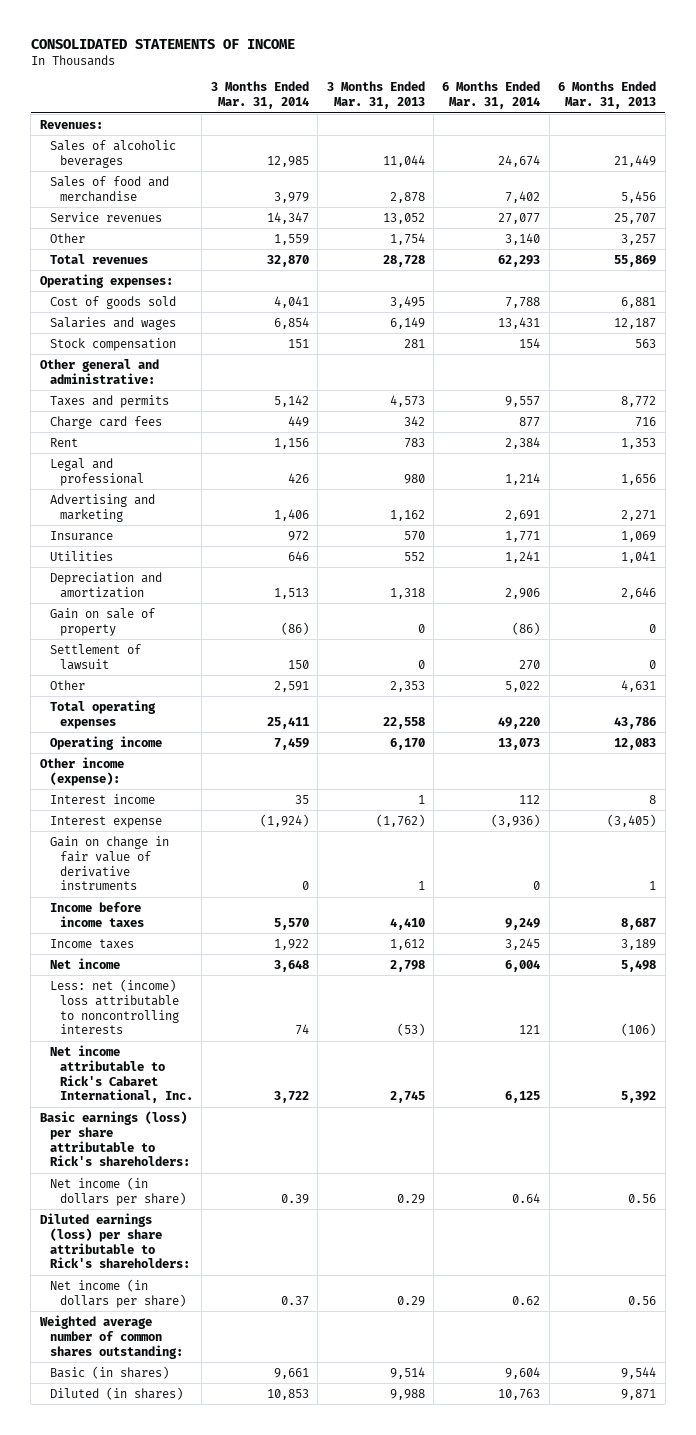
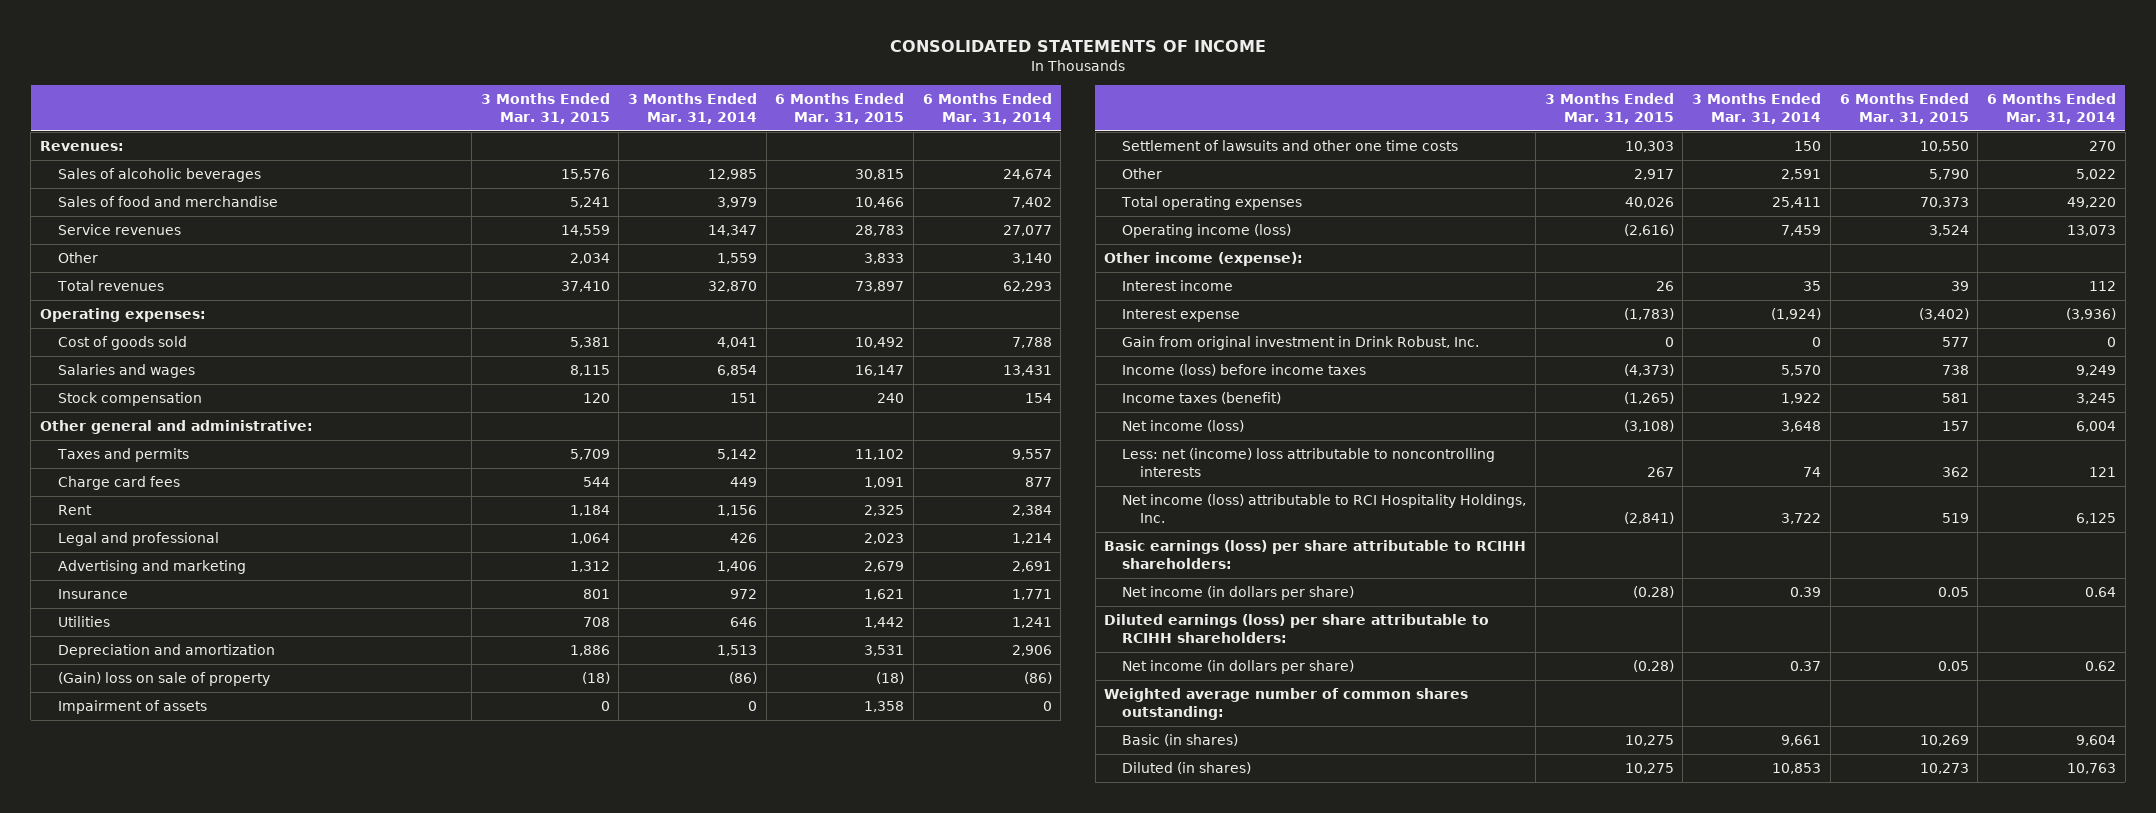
[326,81,425,110] 3 Months Ended Mar. 31, 2013 -> none
[558,81,657,110] 6 Months Ended Mar. 31, 2013 -> none
none -> [480,92,610,124] 3 Months Ended Mar. 31, 2015
none -> [775,92,905,124] 6 Months Ended Mar. 31, 2015
[49,607,155,636] Gain on sale of property -> [57,672,270,687] (Gain) loss on sale of property
none -> [57,700,207,715] Impairment of assets
[49,643,141,670] Settlement of lawsuit -> [1122,140,1459,152] Settlement of lawsuits and other one time costs
[49,735,162,750] Operating income -> [1122,224,1292,239] Operating income (loss)
[49,835,169,891] Gain on change in fair value of derivative instruments -> none
none -> [1122,336,1480,351] Gain from original investment in Drink Robust, Inc.
[49,901,144,927] Income before income taxes -> [1122,364,1367,377] Income (loss) before income taxes
[49,938,134,949] Income taxes -> [1122,392,1282,405] Income taxes (benefit)
[49,957,120,969] Net income -> [1122,420,1245,433] Net income (loss)
[49,1044,193,1104] Net income attributable to Rick's Cabaret International, Inc. -> [1122,494,1527,523] Net income (loss) attributable to RCI Hospitality Holdings, Inc.
[39,1110,190,1167] Basic earnings (loss) per share attributable to Rick's shareholders: -> [1104,540,1527,569] Basic earnings (loss) per share attributable to RCIHH shareholders:
[39,1212,190,1269] Diluted earnings (loss) per share attributable to Rick's shareholders: -> [1104,614,1490,643] Diluted earnings (loss) per share attributable to RCIHH shareholders:

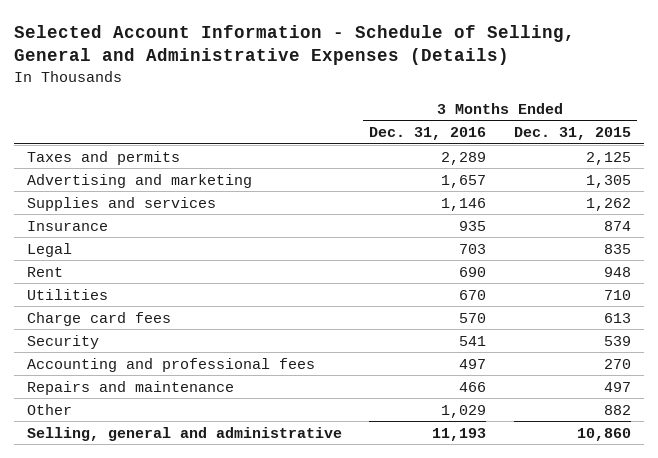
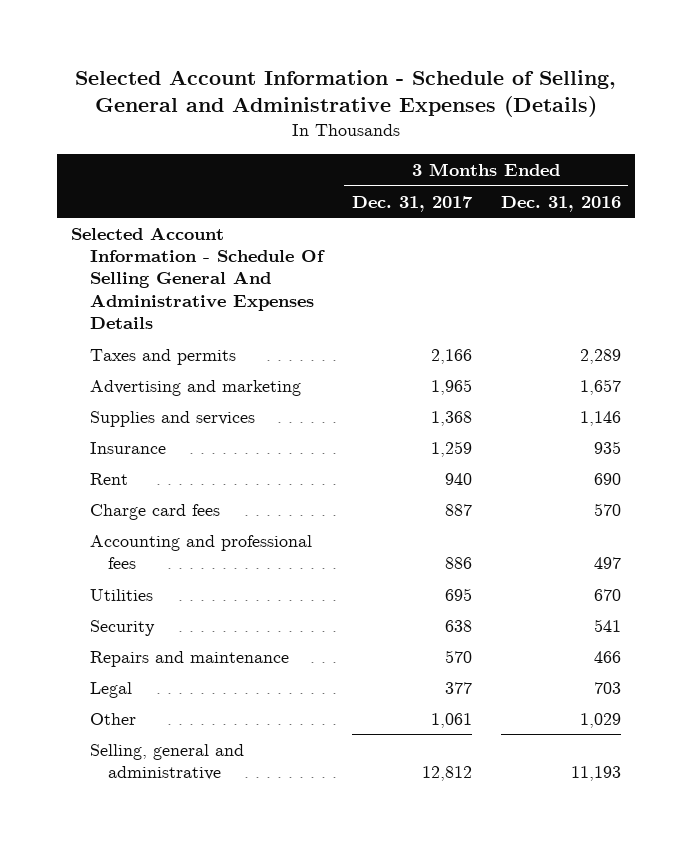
[513,127,631,141] Dec. 31, 2015 -> none
none -> [351,195,473,212] Dec. 31, 2017
none -> [71,226,325,330] Selected Account Information - Schedule Of Selling General And Administrative Expenses Details
[27,288,109,300] Utilities -> [89,588,153,601] Utilities
[27,334,100,349] Security -> [89,619,155,636] Security
[27,242,73,257] Legal -> [89,681,132,698] Legal

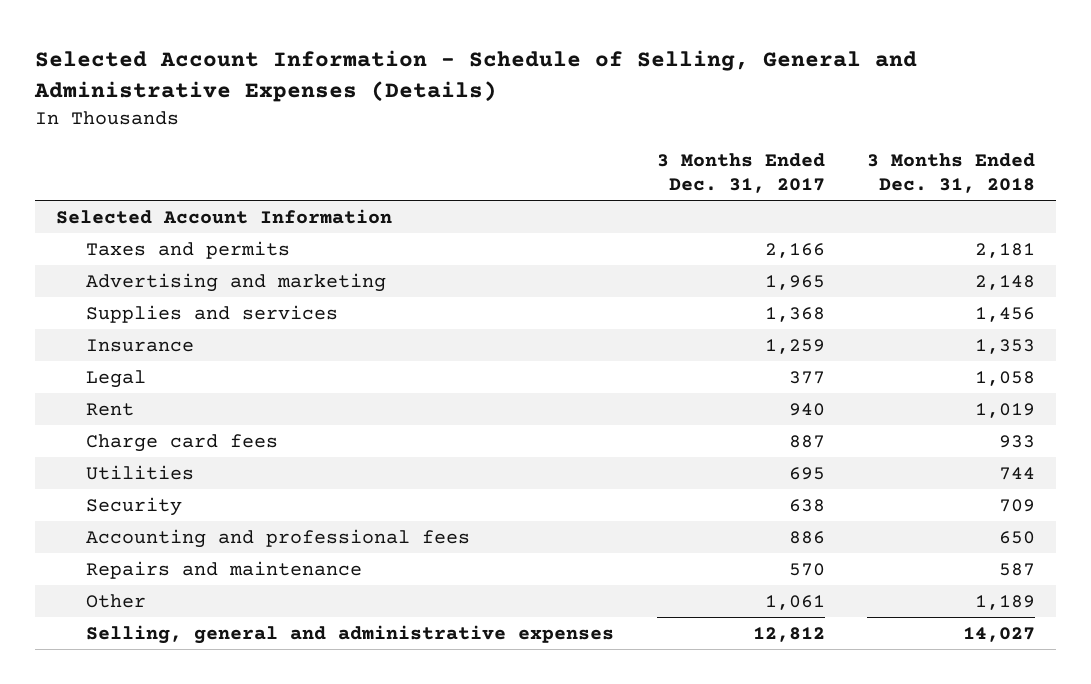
[500,195,621,212] Dec. 31, 2016 -> none
none -> [867,152,1036,193] 3 Months Ended Dec. 31, 2018
[71,226,325,330] Selected Account Information - Schedule Of Selling General And Administrative Expenses Details -> [56,208,393,224] Selected Account Information
[89,681,132,698] Legal -> [86,369,147,388] Legal
[89,534,312,570] Accounting and professional fees -> [86,528,471,548] Accounting and professional fees
[89,743,244,781] Selling, general and administrative -> [86,624,615,644] Selling, general and administrative expenses

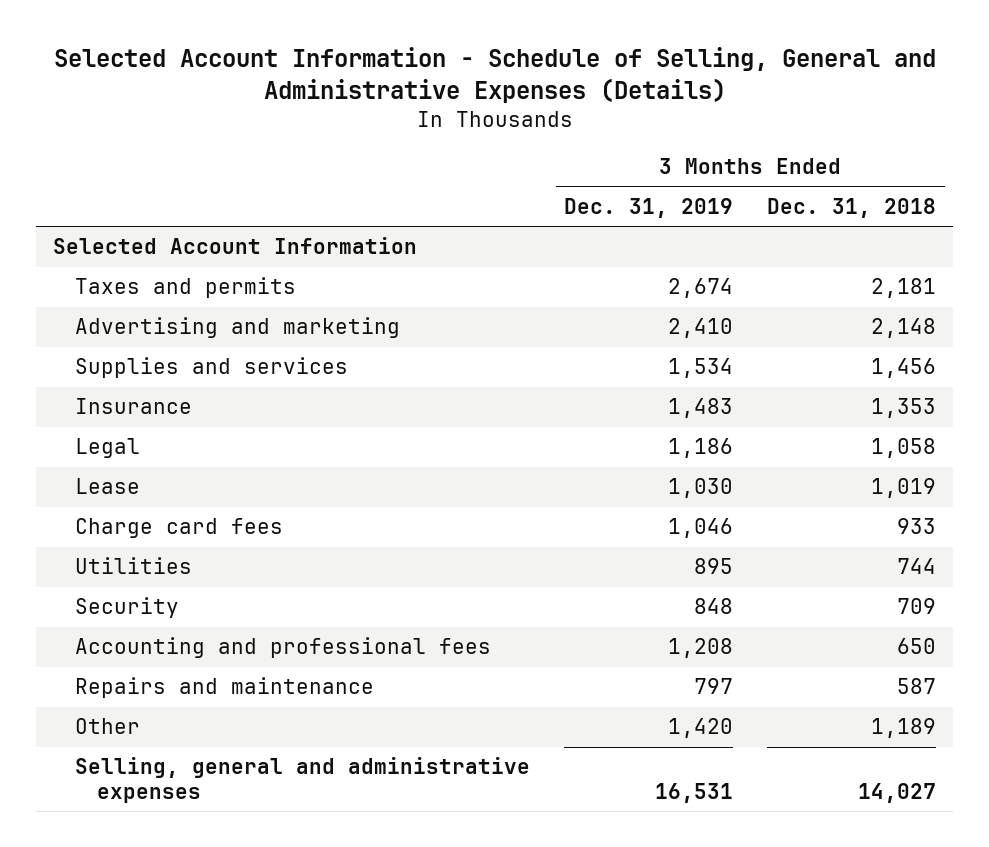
[656,152,825,193] 3 Months Ended Dec. 31, 2017 -> none
none -> [564,197,734,218] Dec. 31, 2019
[86,402,135,416] Rent -> [74,478,140,495] Lease

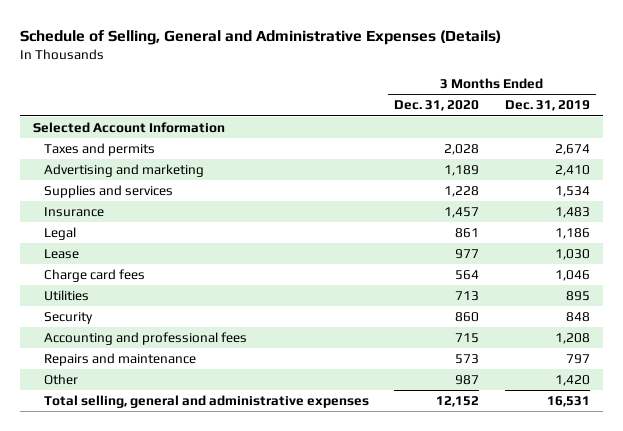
[53,47,936,104] Selected Account Information - Schedule of Selling, General and Administrative Expenses (Details) -> [20,30,502,46] Schedule of Selling, General and Administrative Expenses (Details)
[767,197,937,218] Dec. 31, 2018 -> none
none -> [394,100,480,112] Dec. 31, 2020
[74,757,530,804] Selling, general and administrative expenses -> [43,395,369,409] Total selling, general and administrative expenses

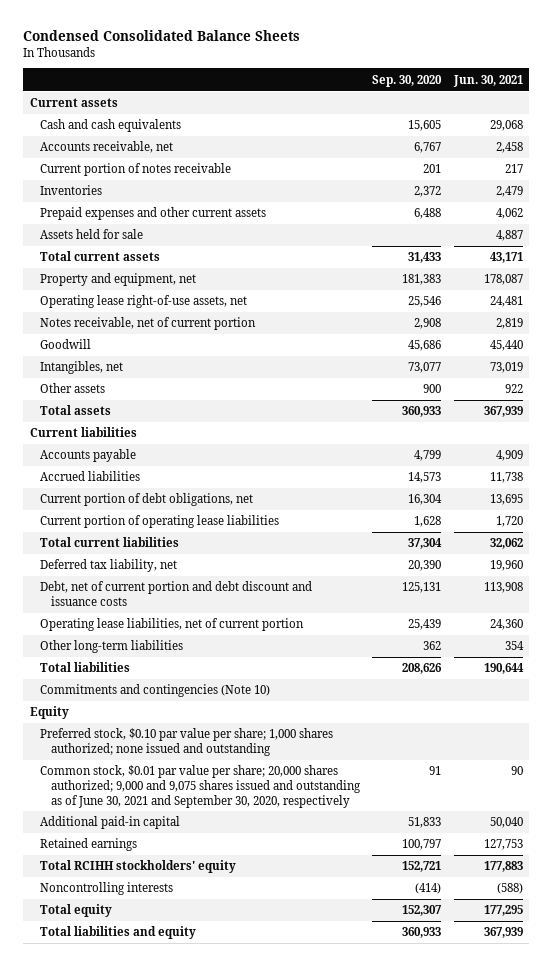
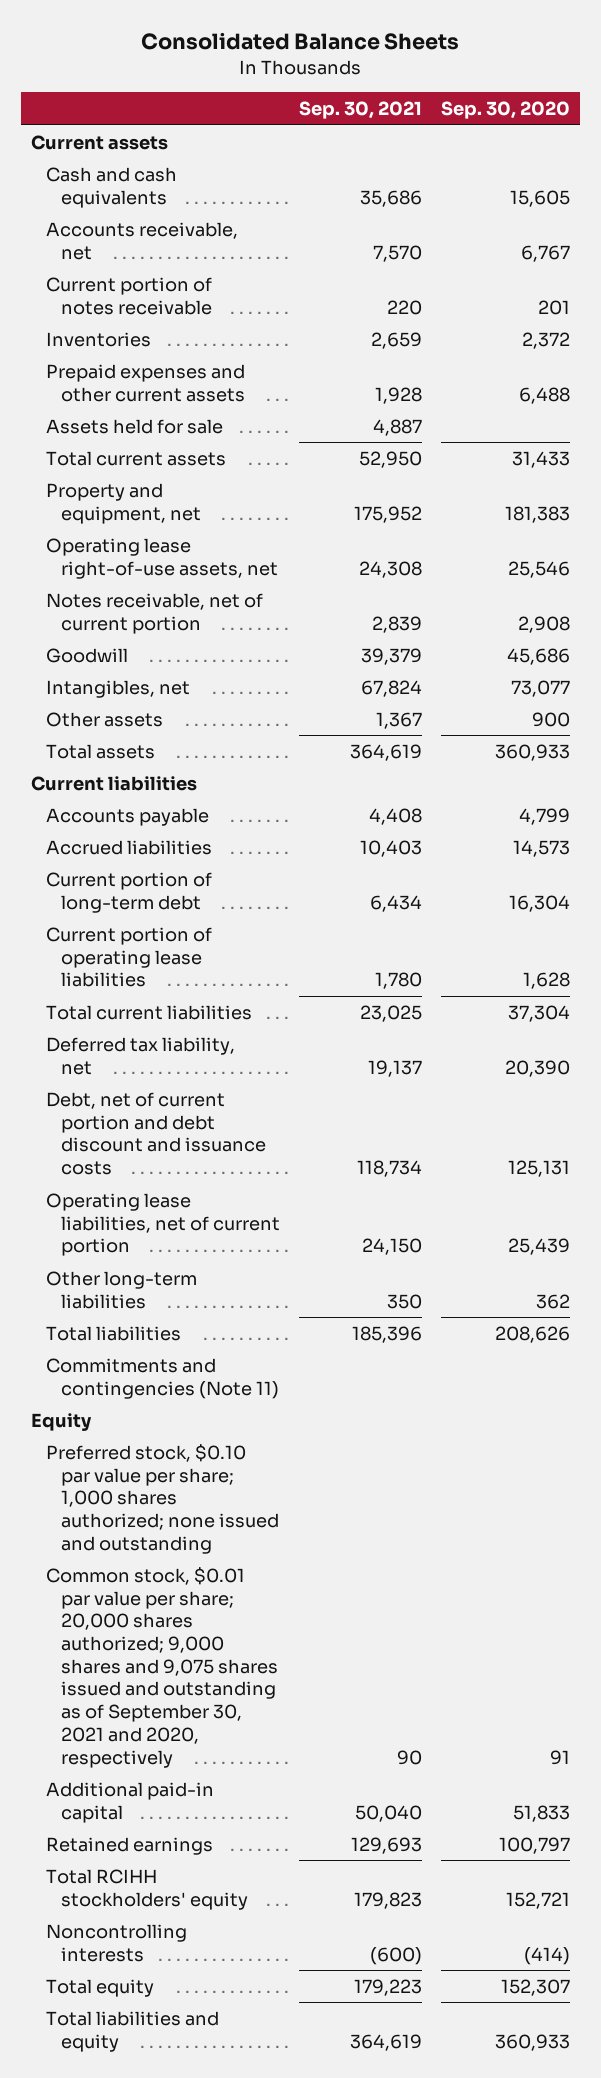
[23,30,301,42] Condensed Consolidated Balance Sheets -> [141,32,460,51] Consolidated Balance Sheets
[452,74,523,87] Jun. 30, 2021 -> none
none -> [298,101,422,120] Sep. 30, 2021
[40,493,254,507] Current portion of debt obligations, net -> [45,871,212,913] Current portion of long-term debt
[40,684,271,698] Commitments and contingencies (Note 10) -> [45,1357,279,1399] Commitments and contingencies (Note 11)
[40,765,361,808] Common stock, $0.01 par value per share; 20,000 shares authorized; 9,000 and 9,075 shares issued and outstanding as of June 30, 2021 and September 30, 2020, respectively -> [45,1566,278,1768] Common stock, $0.01 par value per share; 20,000 shares authorized; 9,000 shares and 9,075 shares issued and outstanding as of September 30, 2021 and 2020, respectively

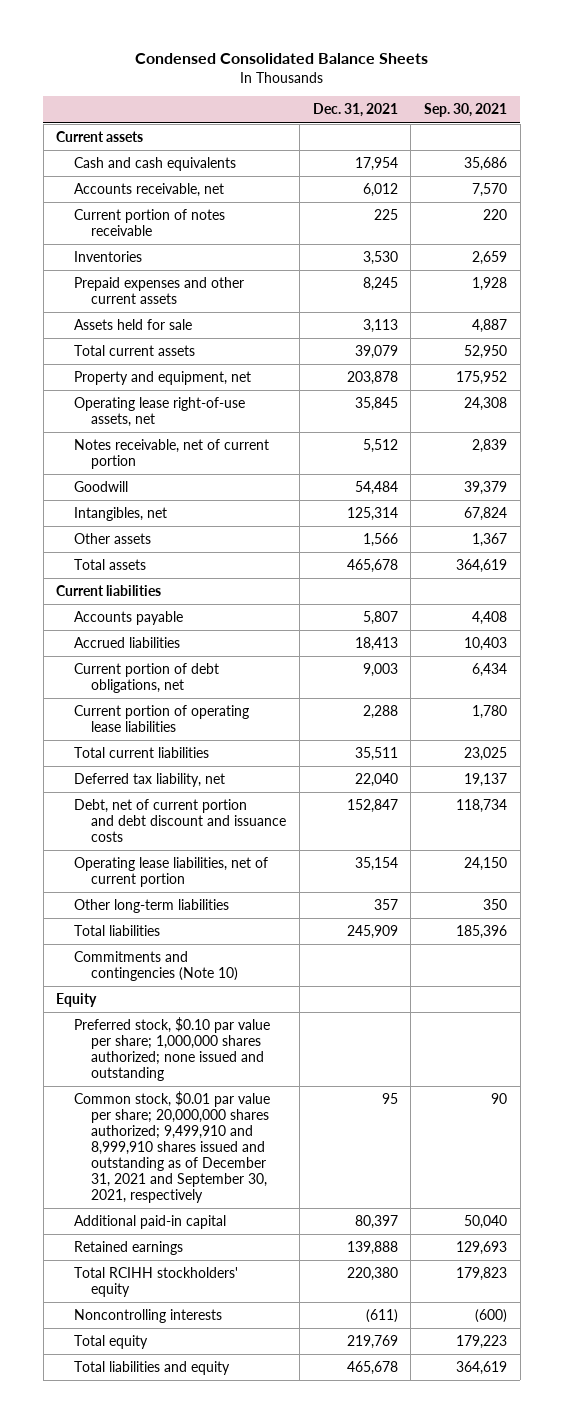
[141,32,460,51] Consolidated Balance Sheets -> [134,53,428,65] Condensed Consolidated Balance Sheets
[441,101,571,120] Sep. 30, 2020 -> none
none -> [312,103,398,118] Dec. 31, 2021
[45,871,212,913] Current portion of long-term debt -> [73,663,219,694] Current portion of debt obligations, net
[45,1357,279,1399] Commitments and contingencies (Note 11) -> [73,951,239,982] Commitments and contingencies (Note 10)
[45,1443,279,1554] Preferred stock, $0.10 par value per share; 1,000 shares authorized; none issued and outstanding -> [73,1017,270,1081] Preferred stock, $0.10 par value per share; 1,000,000 shares authorized; none issued and outstanding
[45,1566,278,1768] Common stock, $0.01 par value per share; 20,000 shares authorized; 9,000 shares and 9,075 shares issued and outstanding as of September 30, 2021 and 2020, respectively -> [73,1091,270,1203] Common stock, $0.01 par value per share; 20,000,000 shares authorized; 9,499,910 and 8,999,910 shares issued and outstanding as of December 31, 2021 and September 30, 2021, respectively

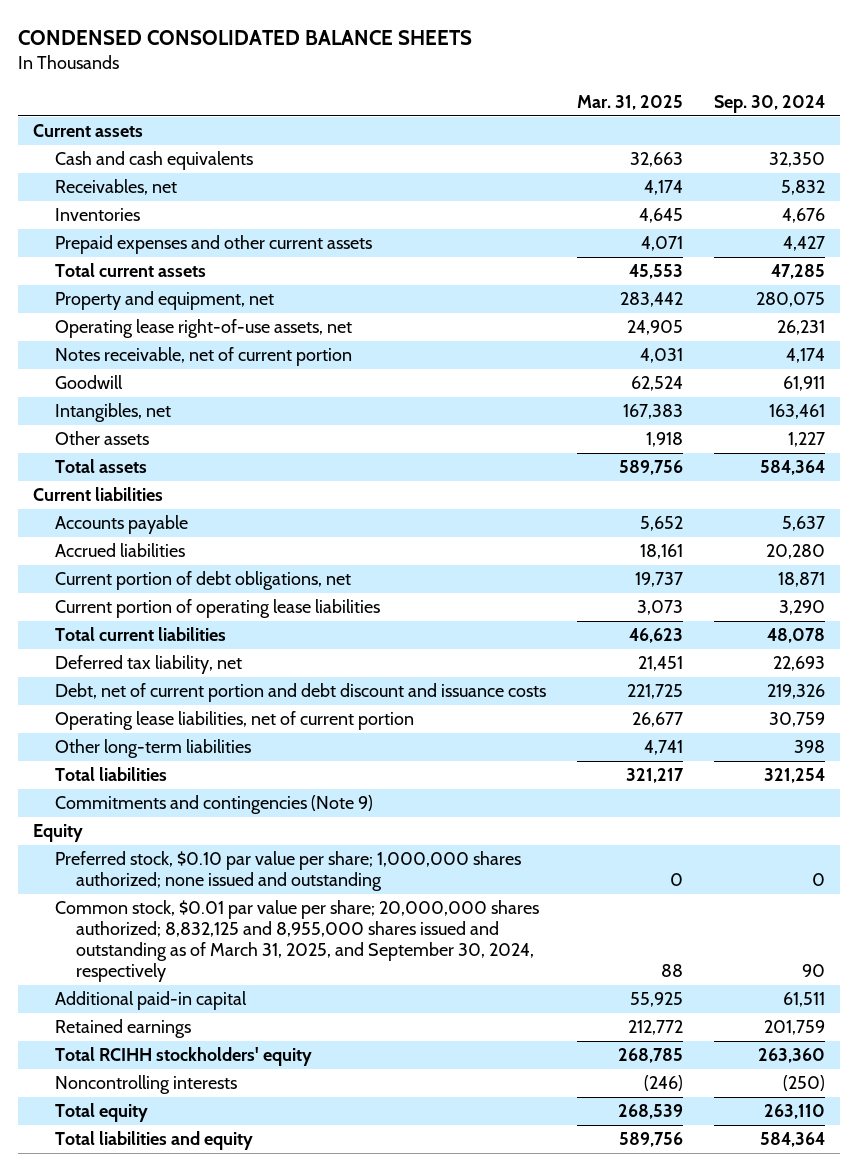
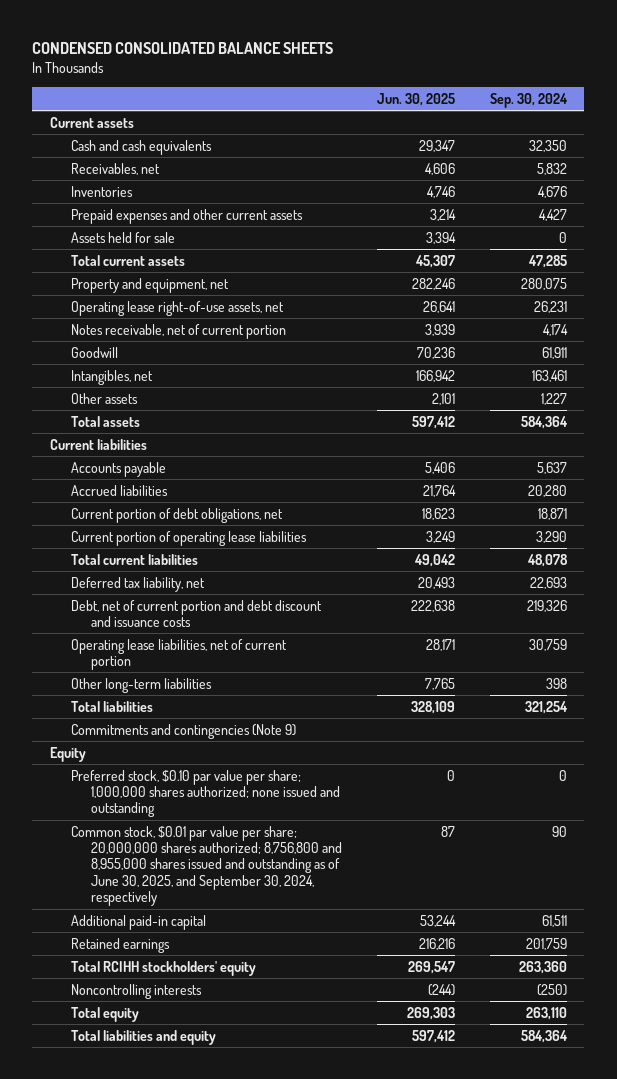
[576,94,683,110] Mar. 31, 2025 -> none
none -> [377,92,456,106] Jun. 30, 2025
none -> [70,231,175,243] Assets held for sale
[54,900,539,982] Common stock, $0.01 par value per share; 20,000,000 shares authorized; 8,832,125 and 8,955,000 shares issued and outstanding as of March 31, 2025, and September 30, 2024, respectively -> [70,825,343,907] Common stock, $0.01 par value per share; 20,000,000 shares authorized; 8,756,800 and 8,955,000 shares issued and outstanding as of June 30, 2025, and September 30, 2024, respectively

